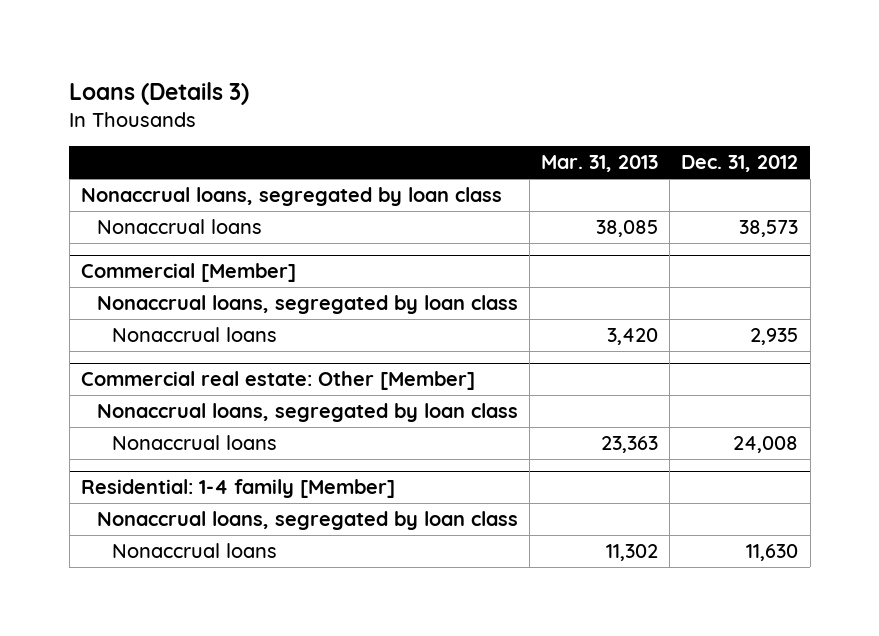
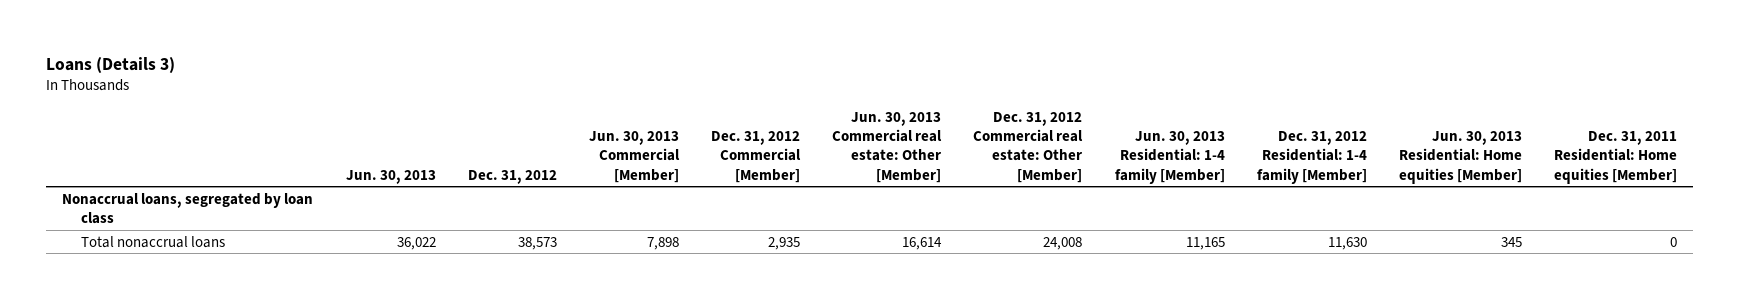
[540,155,658,173] Mar. 31, 2013 -> none
none -> [345,169,436,184] Jun. 30, 2013
none -> [588,131,680,183] Jun. 30, 2013 Commercial [Member]
none -> [711,131,802,183] Dec. 31, 2012 Commercial [Member]
none -> [832,112,943,183] Jun. 30, 2013 Commercial real estate: Other [Member]
none -> [973,112,1084,183] Dec. 31, 2012 Commercial real estate: Other [Member]
none -> [1114,131,1225,184] Jun. 30, 2013 Residential: 1-4 family [Member]
none -> [1256,131,1367,184] Dec. 31, 2012 Residential: 1-4 family [Member]
none -> [1398,131,1522,184] Jun. 30, 2013 Residential: Home equities [Member]
none -> [1554,131,1678,184] Dec. 31, 2011 Residential: Home equities [Member]
[80,263,296,283] Commercial [Member] -> none
[96,294,518,314] Nonaccrual loans, segregated by loan class -> none
[112,326,278,342] Nonaccrual loans -> none
[80,371,475,391] Commercial real estate: Other [Member] -> none
[96,402,518,422] Nonaccrual loans, segregated by loan class -> none
[112,434,278,450] Nonaccrual loans -> none
[80,479,395,499] Residential: 1-4 family [Member] -> none
[96,510,518,530] Nonaccrual loans, segregated by loan class -> none
[112,542,278,558] Nonaccrual loans -> none
[96,218,262,234] Nonaccrual loans -> [81,235,226,248] Total nonaccrual loans

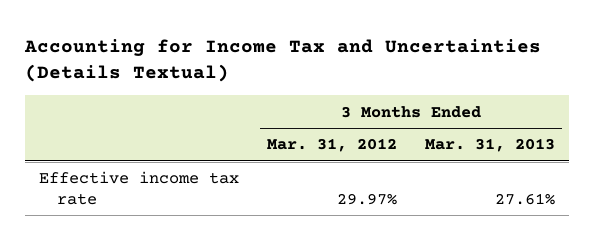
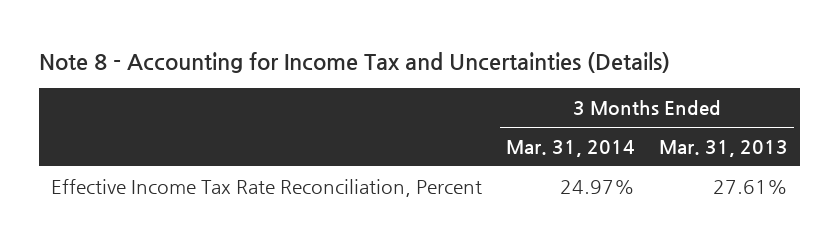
[24,38,542,83] Accounting for Income Tax and Uncertainties (Details Textual) -> [39,52,671,74] Note 8 - Accounting for Income Tax and Uncertainties (Details)
[266,138,397,153] Mar. 31, 2012 -> none
none -> [506,140,636,158] Mar. 31, 2014
[39,171,240,205] Effective income tax rate -> [51,179,483,198] Effective Income Tax Rate Reconciliation, Percent

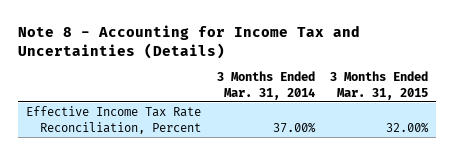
[659,140,789,158] Mar. 31, 2013 -> none
none -> [330,71,429,100] 3 Months Ended Mar. 31, 2015
[560,180,636,195] 24.97% -> [272,121,316,133] 37.00%

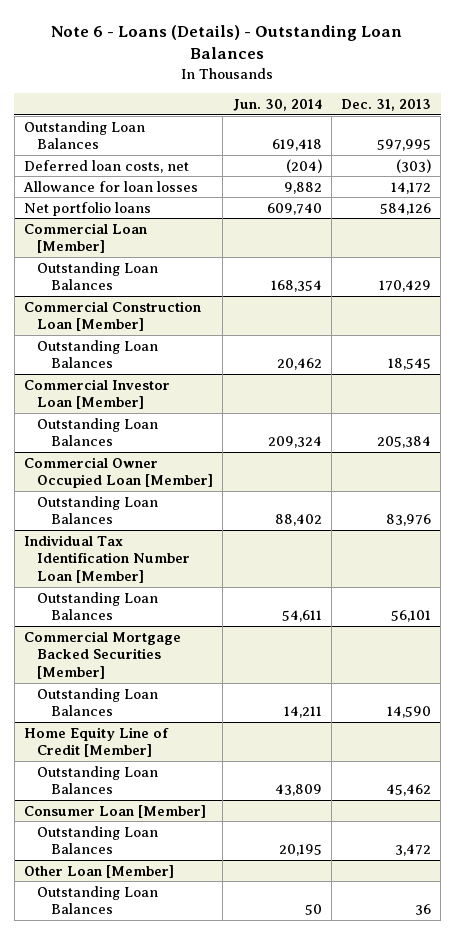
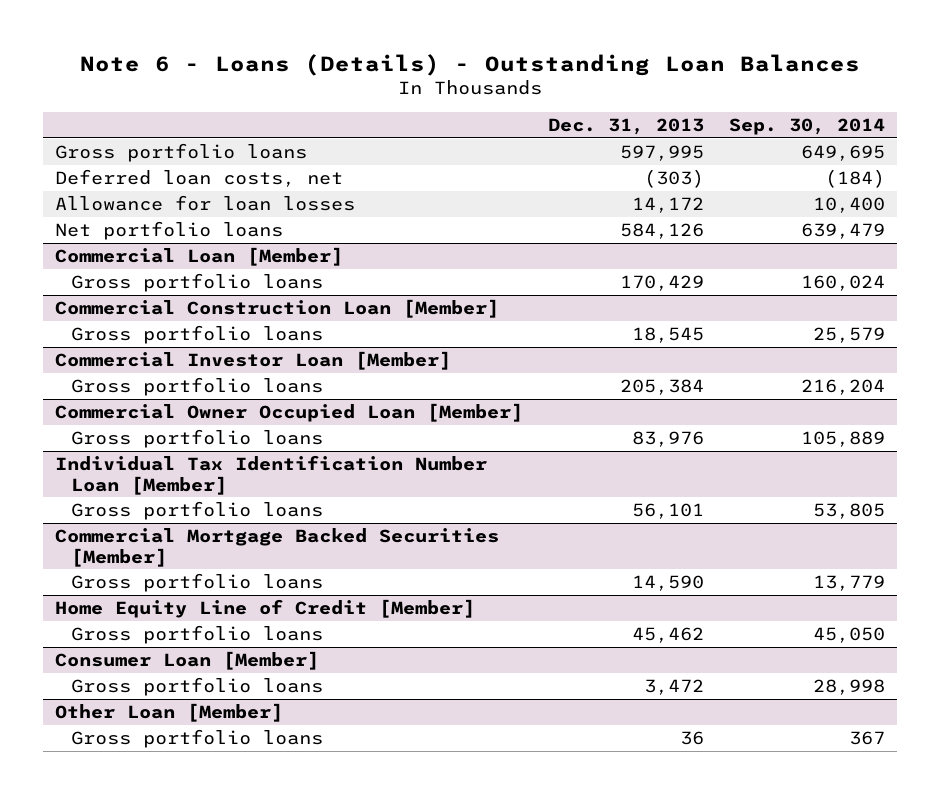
[232,98,322,111] Jun. 30, 2014 -> none
none -> [728,117,885,135] Sep. 30, 2014
[23,120,145,150] Outstanding Loan Balances -> [55,142,308,162] Gross portfolio loans
[37,261,159,291] Outstanding Loan Balances -> [71,272,324,292] Gross portfolio loans
[37,339,159,369] Outstanding Loan Balances -> [71,324,324,344] Gross portfolio loans
[37,417,159,447] Outstanding Loan Balances -> [71,376,324,396] Gross portfolio loans
[37,495,159,525] Outstanding Loan Balances -> [71,428,324,448] Gross portfolio loans
[37,591,159,621] Outstanding Loan Balances -> [71,500,324,520] Gross portfolio loans
[37,687,159,717] Outstanding Loan Balances -> [71,572,324,592] Gross portfolio loans
[37,765,159,795] Outstanding Loan Balances -> [71,624,324,644] Gross portfolio loans
[37,825,159,855] Outstanding Loan Balances -> [71,676,324,696] Gross portfolio loans
[37,885,159,915] Outstanding Loan Balances -> [71,728,324,748] Gross portfolio loans

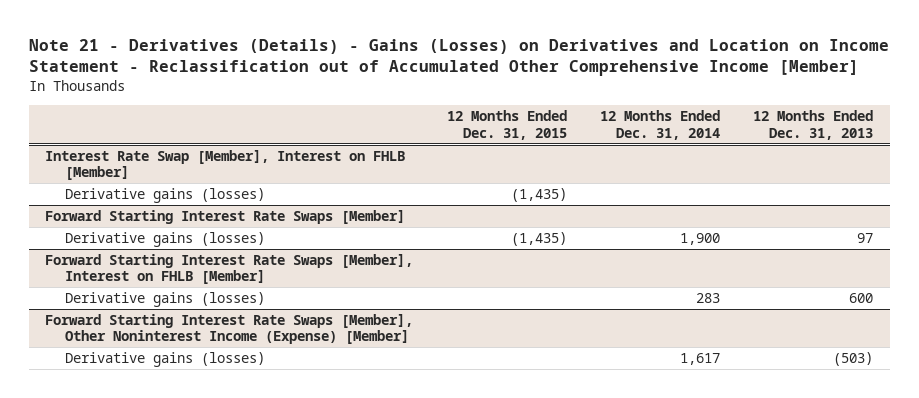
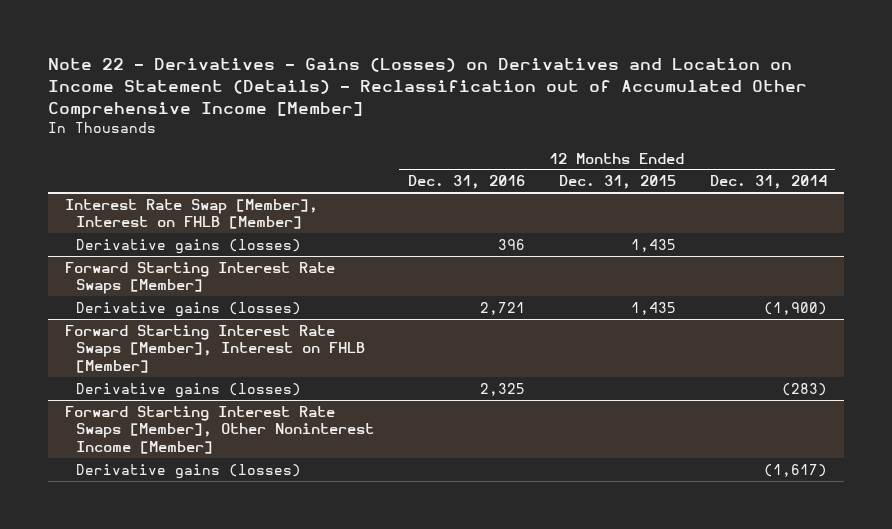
[28,38,889,77] Note 21 - Derivatives (Details) - Gains (Losses) on Derivatives and Location on Income Statement - Reclassification out of Accumulated Other Comprehensive Income [Member] -> [47,57,807,119] Note 22 - Derivatives - Gains (Losses) on Derivatives and Location on Income Statement (Details) - Reclassification out of Accumulated Other Comprehensive Income [Member]
[753,110,874,140] 12 Months Ended Dec. 31, 2013 -> none
none -> [407,175,525,190] Dec. 31, 2016
[510,187,567,202] (1,435) -> [630,238,676,252] 1,435
[510,231,567,246] (1,435) -> [630,301,676,315] 1,435
[680,232,721,245] 1,900 -> [763,301,827,315] (1,900)
[696,292,721,303] 283 -> [781,382,827,396] (283)
[45,313,414,345] Forward Starting Interest Rate Swaps [Member], Other Noninterest Income (Expense) [Member] -> [64,405,375,455] Forward Starting Interest Rate Swaps [Member], Other Noninterest Income [Member]
[680,352,721,365] 1,617 -> [763,463,827,477] (1,617)

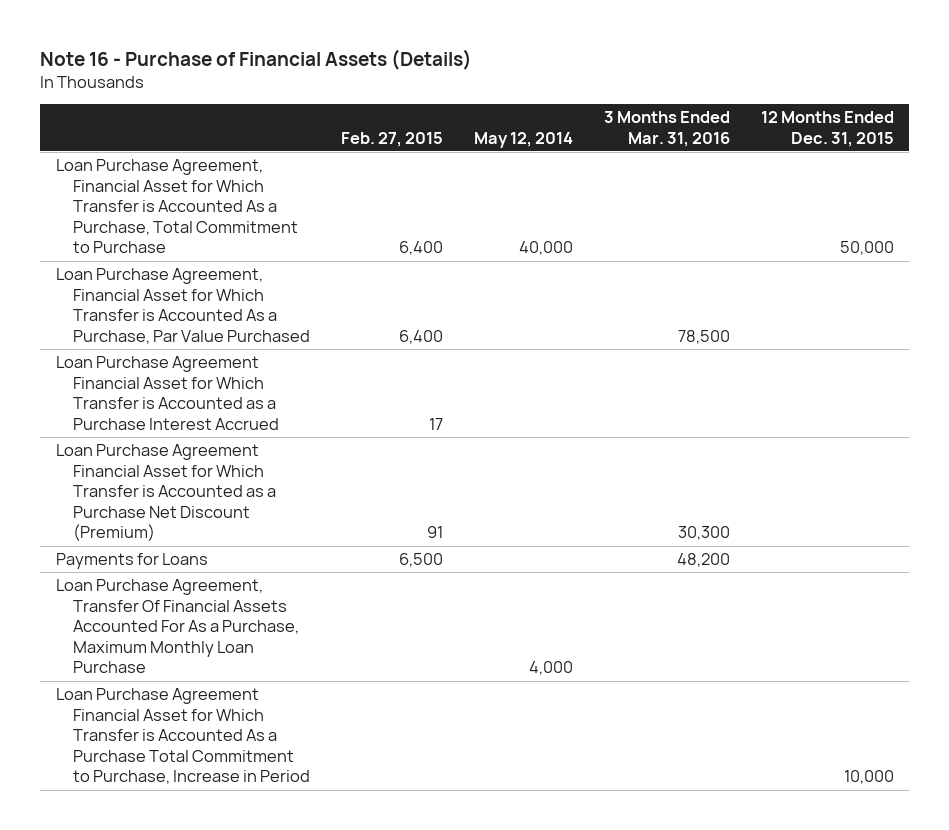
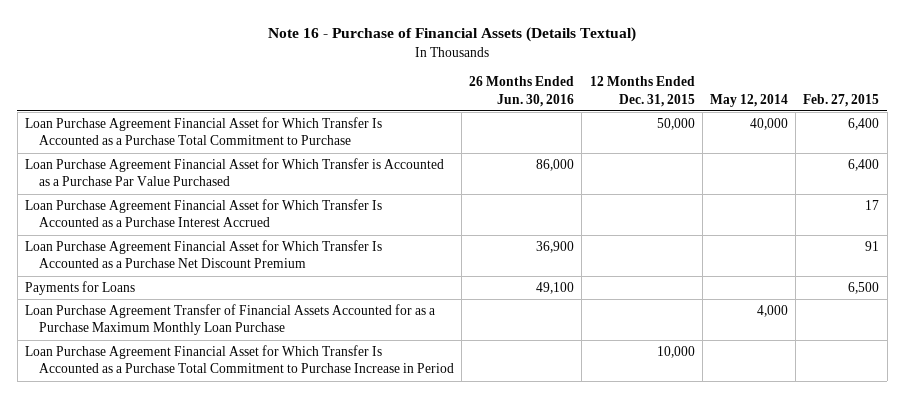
[40,48,473,70] Note 16 - Purchase of Financial Assets (Details) -> [268,27,637,43] Note 16 - Purchase of Financial Assets (Details Textual)
[603,111,730,147] 3 Months Ended Mar. 31, 2016 -> none
none -> [469,76,575,107] 26 Months Ended Jun. 30, 2016
[55,159,298,254] Loan Purchase Agreement, Financial Asset for Which Transfer is Accounted As a Purchase, Total Commitment to Purchase -> [24,116,382,146] Loan Purchase Agreement Financial Asset for Which Transfer Is Accounted as a Purchase Total Commitment to Purchase
[55,268,310,344] Loan Purchase Agreement, Financial Asset for Which Transfer is Accounted As a Purchase, Par Value Purchased -> [24,157,444,187] Loan Purchase Agreement Financial Asset for Which Transfer is Accounted as a Purchase Par Value Purchased
[55,356,279,430] Loan Purchase Agreement Financial Asset for Which Transfer is Accounted as a Purchase Interest Accrued -> [24,198,382,228] Loan Purchase Agreement Financial Asset for Which Transfer Is Accounted as a Purchase Interest Accrued
[55,444,276,542] Loan Purchase Agreement Financial Asset for Which Transfer is Accounted as a Purchase Net Discount (Premium) -> [24,239,382,269] Loan Purchase Agreement Financial Asset for Which Transfer Is Accounted as a Purchase Net Discount Premium
[55,579,299,674] Loan Purchase Agreement, Transfer Of Financial Assets Accounted For As a Purchase, Maximum Monthly Loan Purchase -> [24,303,435,336] Loan Purchase Agreement Transfer of Financial Assets Accounted for as a Purchase Maximum Monthly Loan Purchase
[55,688,310,785] Loan Purchase Agreement Financial Asset for Which Transfer is Accounted As a Purchase Total Commitment to Purchase, Increase in Period -> [24,344,454,374] Loan Purchase Agreement Financial Asset for Which Transfer Is Accounted as a Purchase Total Commitment to Purchase Increase in Period

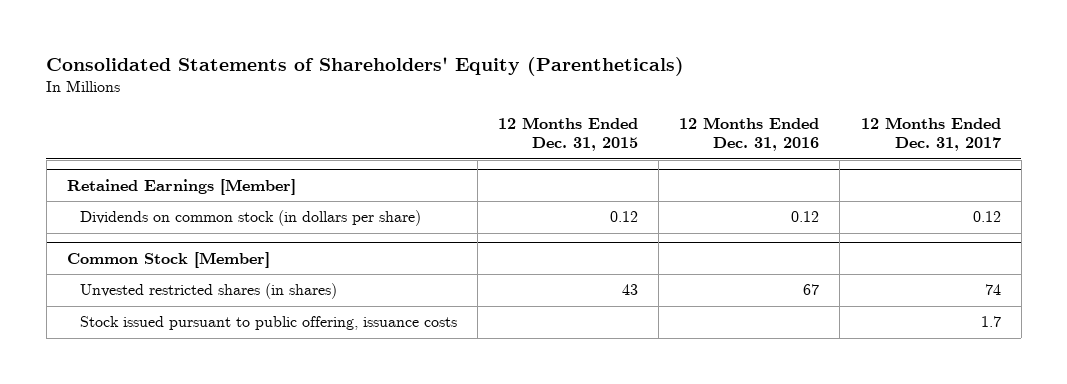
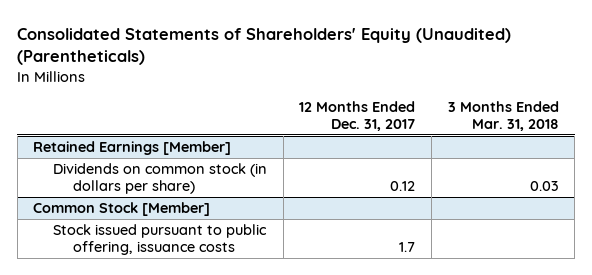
[46,56,685,76] Consolidated Statements of Shareholders' Equity (Parentheticals) -> [17,27,512,66] Consolidated Statements of Shareholders' Equity (Unaudited) (Parentheticals)
[498,117,639,152] 12 Months Ended Dec. 31, 2015 -> none
[679,117,820,152] 12 Months Ended Dec. 31, 2016 -> none
none -> [447,100,559,132] 3 Months Ended Mar. 31, 2018
[80,283,338,300] Unvested restricted shares (in shares) -> none

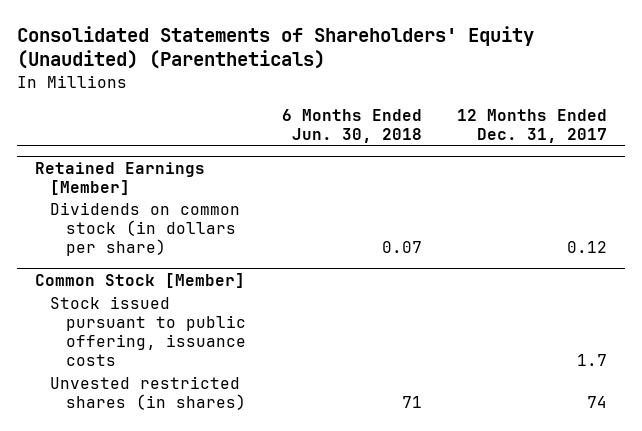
[447,100,559,132] 3 Months Ended Mar. 31, 2018 -> none
none -> [281,109,422,144] 6 Months Ended Jun. 30, 2018
none -> [50,376,247,411] Unvested restricted shares (in shares)

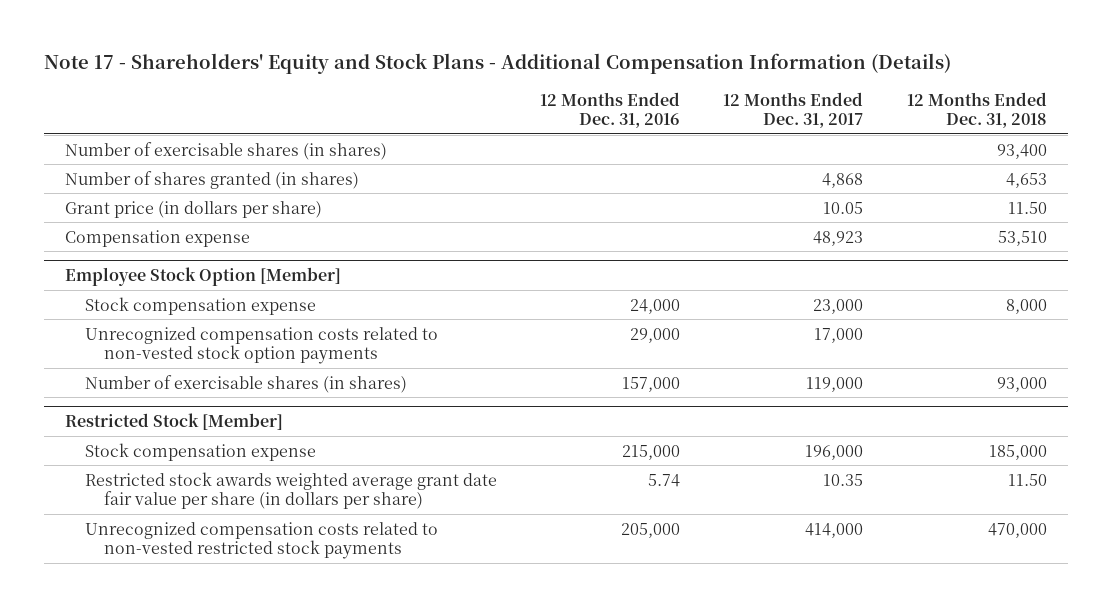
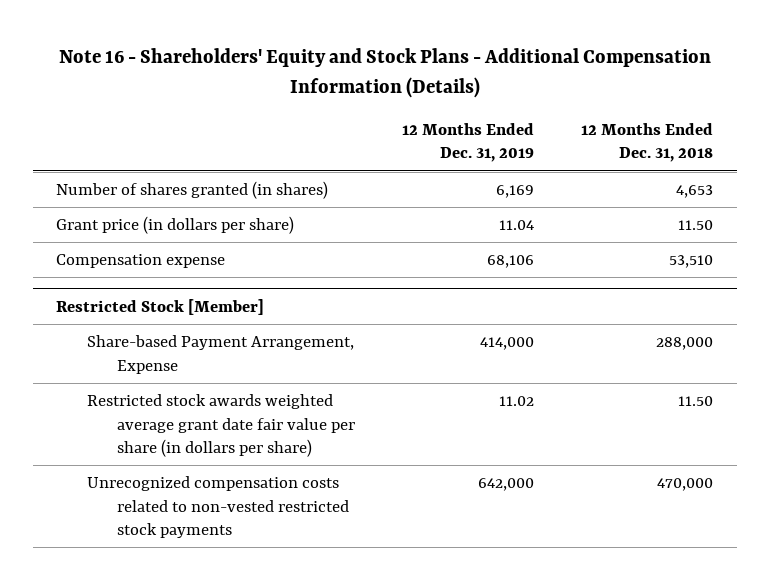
[43,53,951,75] Note 17 - Shareholders' Equity and Stock Plans - Additional Compensation Information (Details) -> [58,47,711,98] Note 16 - Shareholders' Equity and Stock Plans - Additional Compensation Information (Details)
[540,91,681,129] 12 Months Ended Dec. 31, 2016 -> none
[723,91,864,129] 12 Months Ended Dec. 31, 2017 -> none
none -> [402,123,535,163] 12 Months Ended Dec. 31, 2019
[65,141,388,160] Number of exercisable shares (in shares) -> none
[65,267,342,287] Employee Stock Option [Member] -> none
[84,296,316,315] Stock compensation expense -> none
[84,326,438,364] Unrecognized compensation costs related to non-vested stock option payments -> none
[84,374,407,393] Number of exercisable shares (in shares) -> none
[84,442,316,461] Stock compensation expense -> none
none -> [86,335,354,374] Share-based Payment Arrangement, Expense

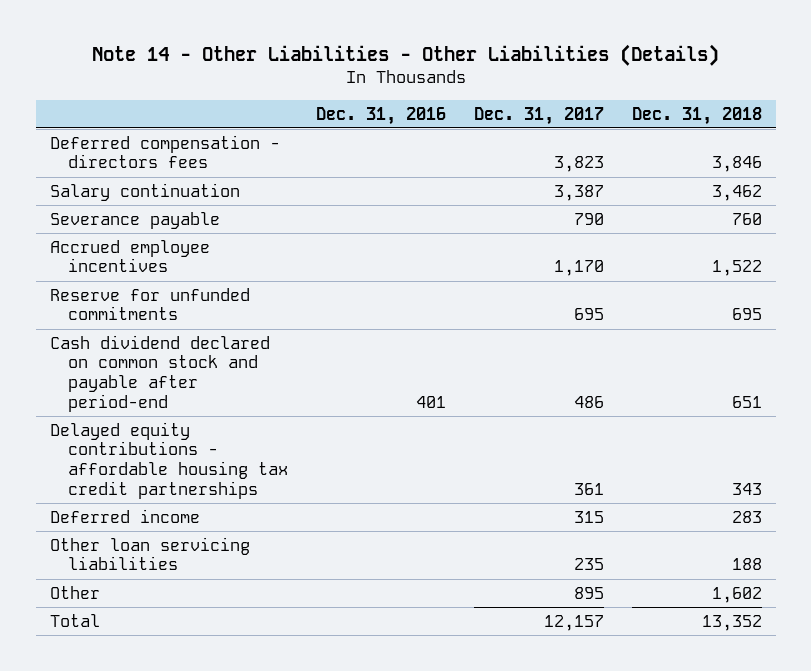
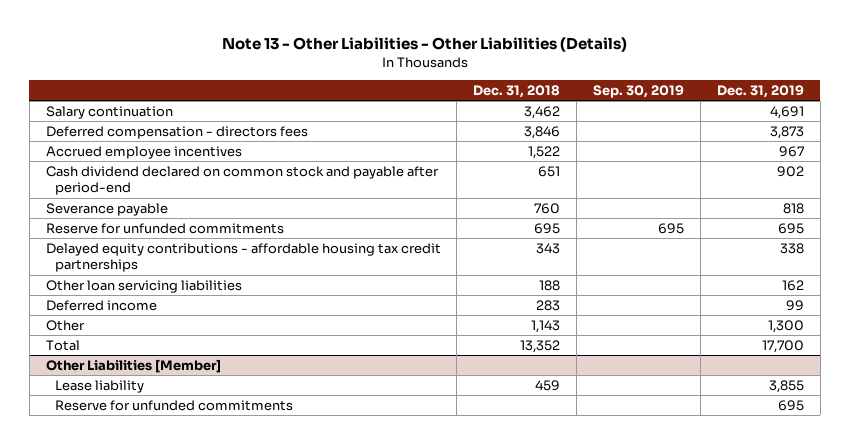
[91,44,719,67] Note 14 - Other Liabilities - Other Liabilities (Details) -> [221,37,627,53] Note 13 - Other Liabilities - Other Liabilities (Details)
[315,106,446,125] Dec. 31, 2016 -> none
[473,106,604,125] Dec. 31, 2017 -> none
none -> [593,84,685,98] Sep. 30, 2019
none -> [716,84,804,98] Dec. 31, 2019
[49,134,280,169] Deferred compensation - directors fees -> [45,125,308,139] Deferred compensation - directors fees
[49,211,220,229] Severance payable -> [45,202,168,216] Severance payable
[49,287,250,321] Reserve for unfunded commitments -> [45,222,284,234] Reserve for unfunded commitments
[49,508,200,523] Deferred income -> [45,299,157,311] Deferred income
[711,586,762,603] 1,602 -> [531,319,561,333] 1,143
none -> [45,358,221,373] Other Liabilities [Member]
none -> [55,379,145,393] Lease liability
none -> [55,399,294,411] Reserve for unfunded commitments

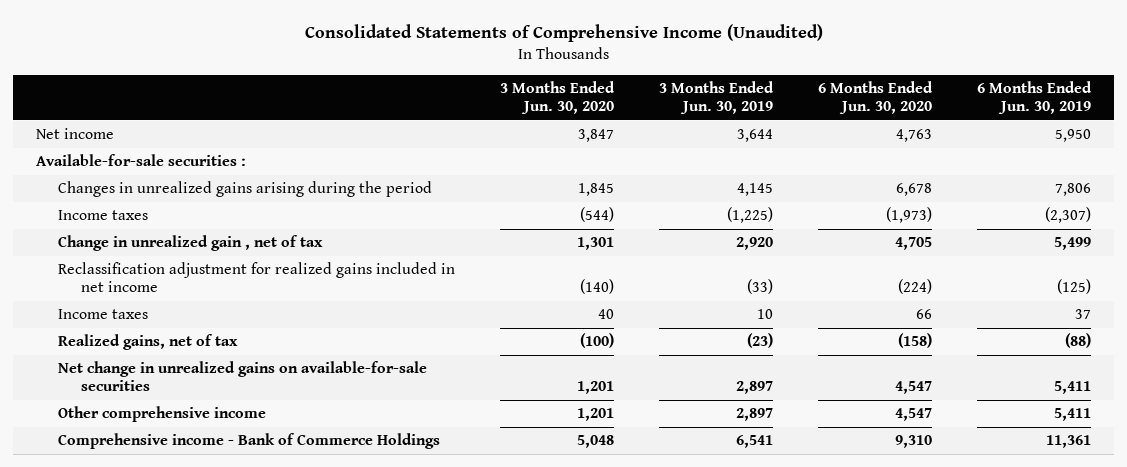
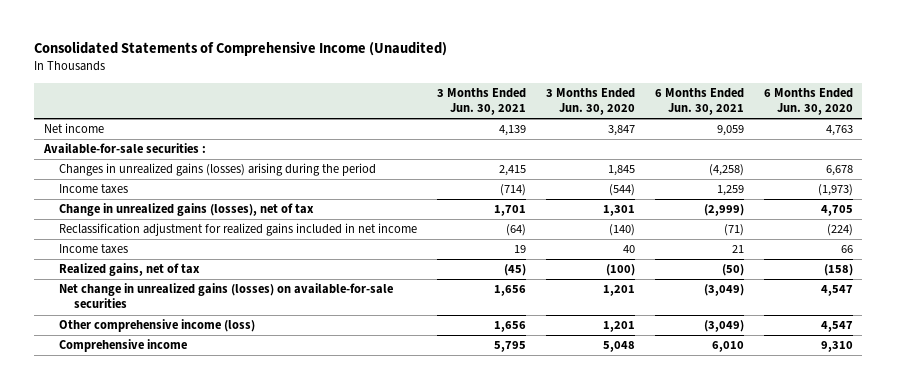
[659,81,775,115] 3 Months Ended Jun. 30, 2019 -> none
[977,81,1093,115] 6 Months Ended Jun. 30, 2019 -> none
none -> [436,87,526,116] 3 Months Ended Jun. 30, 2021
none -> [654,87,744,116] 6 Months Ended Jun. 30, 2021
[58,181,433,198] Changes in unrealized gains arising during the period -> [58,163,376,177] Changes in unrealized gains (losses) arising during the period
[58,235,324,252] Change in unrealized gain , net of tax -> [58,203,314,217] Change in unrealized gains (losses), net of tax
[58,361,428,392] Net change in unrealized gains on available-for-sale securities -> [58,283,393,309] Net change in unrealized gains (losses) on available-for-sale securities
[58,406,267,423] Other comprehensive income -> [58,319,255,333] Other comprehensive income (loss)
[58,433,441,450] Comprehensive income - Bank of Commerce Holdings -> [58,339,187,353] Comprehensive income

